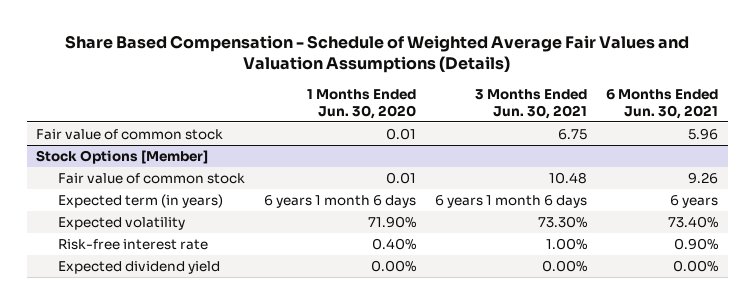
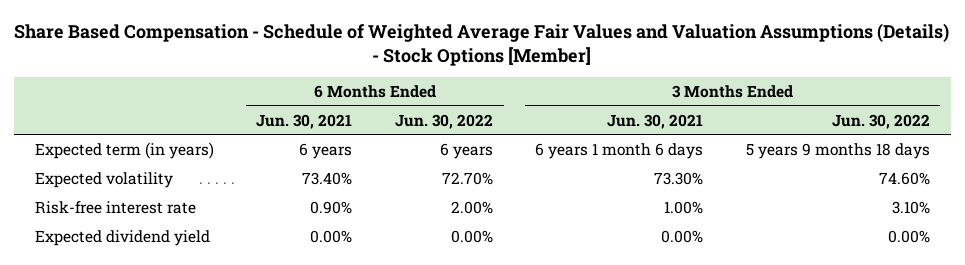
[65,34,690,74] Share Based Compensation - Schedule of Weighted Average Fair Values and Valuation Assumptions (Details) -> [14,22,950,66] Share Based Compensation - Schedule of Weighted Average Fair Values and Valuation Assumptions (Details) - Stock Options [Member]
[307,88,417,120] 1 Months Ended Jun. 30, 2020 -> none
none -> [394,113,493,129] Jun. 30, 2022
none -> [831,113,930,129] Jun. 30, 2022
[36,128,224,140] Fair value of common stock -> none
[36,149,209,164] Stock Options [Member] -> none
[57,172,245,184] Fair value of common stock -> none

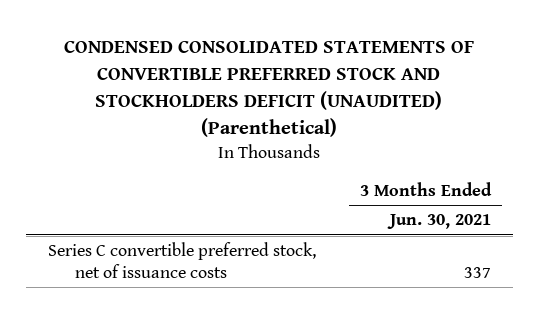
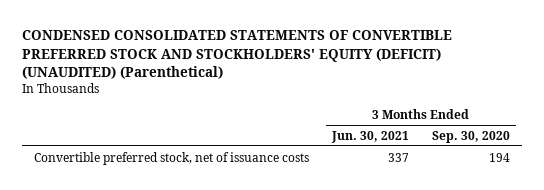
[64,39,475,138] CONDENSED CONSOLIDATED STATEMENTS OF CONVERTIBLE PREFERRED STOCK AND STOCKHOLDERS DEFICIT (UNAUDITED) (Parenthetical) -> [22,30,453,79] CONDENSED CONSOLIDATED STATEMENTS OF CONVERTIBLE PREFERRED STOCK AND STOCKHOLDERS' EQUITY (DEFICIT) (UNAUDITED) (Parenthetical)
none -> [432,130,511,143] Sep. 30, 2020
[47,242,316,278] Series C convertible preferred stock, net of issuance costs -> [33,151,309,165] Convertible preferred stock, net of issuance costs

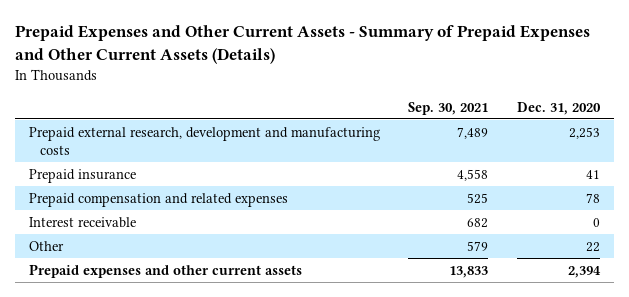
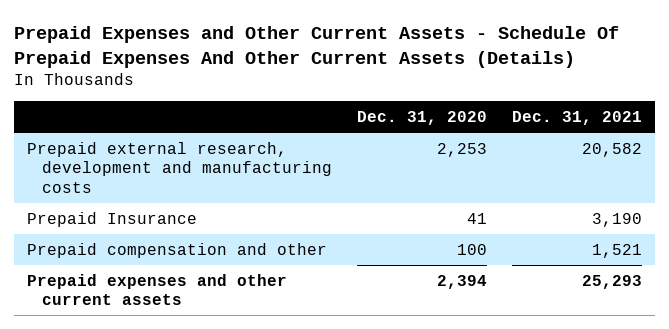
[14,25,590,65] Prepaid Expenses and Other Current Assets - Summary of Prepaid Expenses and Other Current Assets (Details) -> [14,26,620,68] Prepaid Expenses and Other Current Assets - Schedule Of Prepaid Expenses And Other Current Assets (Details)
[408,101,489,115] Sep. 30, 2021 -> none
none -> [512,110,643,125] Dec. 31, 2021
[28,192,288,207] Prepaid compensation and related expenses -> none
[28,216,136,228] Interest receivable -> none
[28,168,136,183] Prepaid insurance -> [26,211,197,227] Prepaid Insurance
[28,240,64,251] Other -> [26,242,327,258] Prepaid compensation and other
[585,241,600,252] 22 -> [457,243,488,255] 100

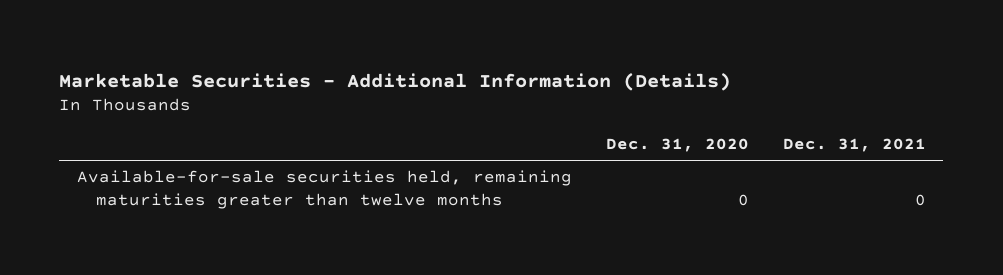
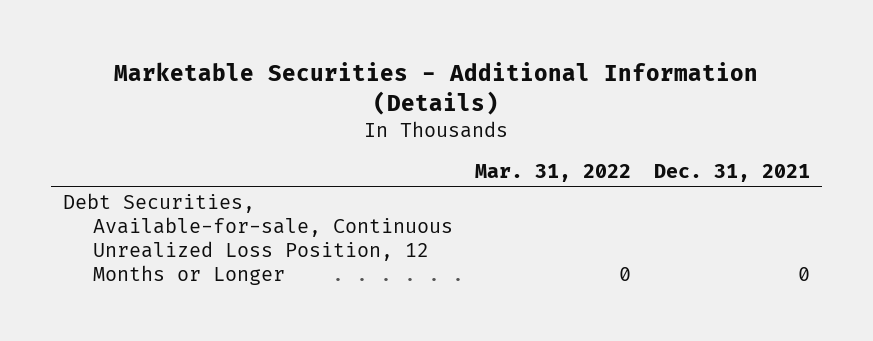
[605,138,749,153] Dec. 31, 2020 -> none
none -> [475,164,632,183] Mar. 31, 2022
[76,170,572,210] Available-for-sale securities held, remaining maturities greater than twelve months -> [62,192,453,286] Debt Securities, Available-for-sale, Continuous Unrealized Loss Position, 12 Months or Longer

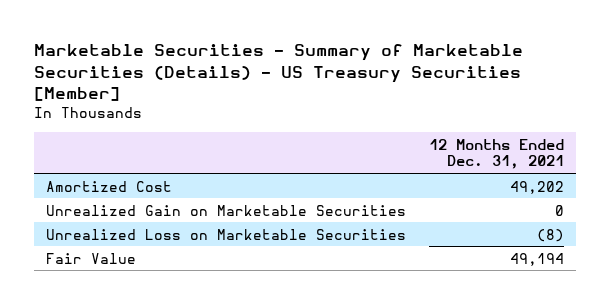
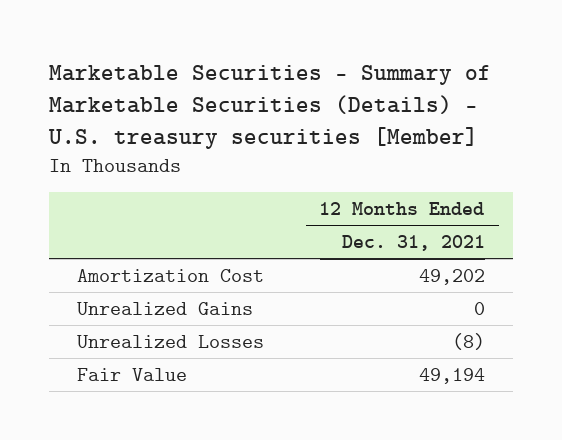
[34,43,524,102] Marketable Securities - Summary of Marketable Securities (Details) - US Treasury Securities [Member] -> [47,65,491,149] Marketable Securities - Summary of Marketable Securities (Details) - U.S. treasury securities [Member]
[45,180,172,192] Amortized Cost -> [76,268,264,282] Amortization Cost
[45,204,406,216] Unrealized Gain on Marketable Securities -> [76,301,253,315] Unrealized Gains
[45,228,406,240] Unrealized Loss on Marketable Securities -> [76,334,264,348] Unrealized Losses

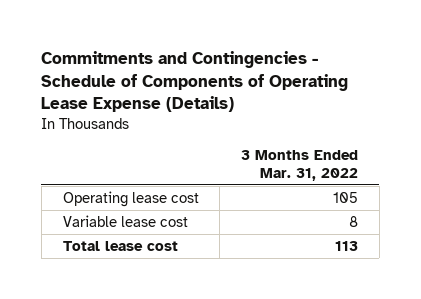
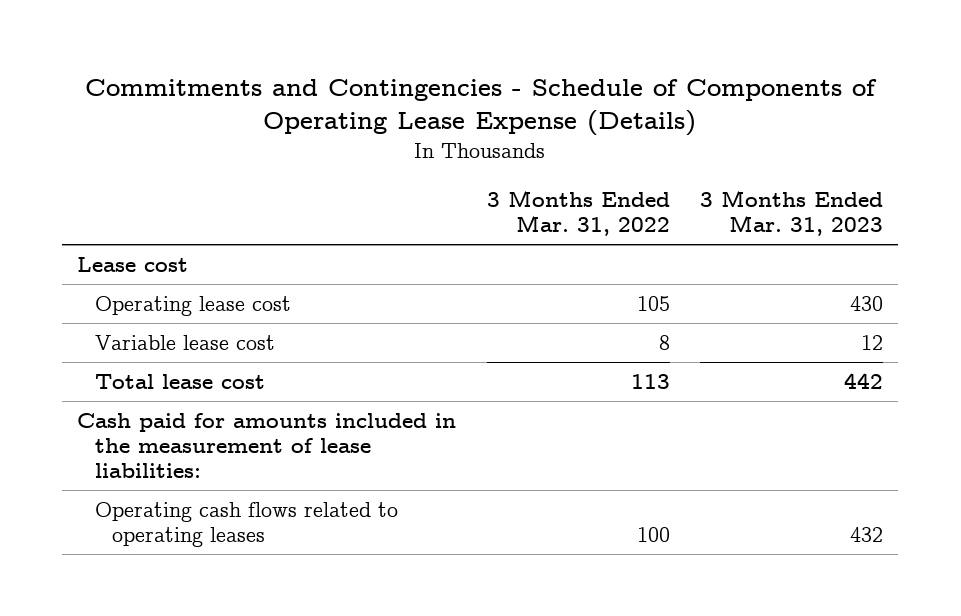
none -> [700,189,884,236] 3 Months Ended Mar. 31, 2023
none -> [77,257,189,273] Lease cost
none -> [77,413,457,479] Cash paid for amounts included in the measurement of lease liabilities:
none -> [94,502,398,548] Operating cash flows related to operating leases

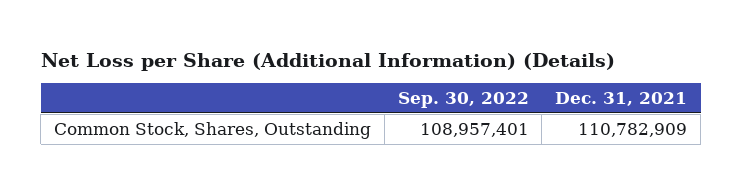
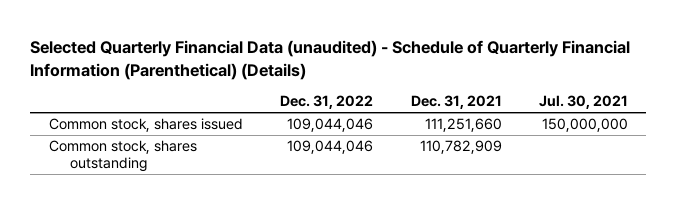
[40,52,615,71] Net Loss per Share (Additional Information) (Details) -> [30,40,631,80] Selected Quarterly Financial Data (unaudited) - Schedule of Quarterly Financial Information (Parenthetical) (Details)
[397,92,529,109] Sep. 30, 2022 -> none
none -> [280,95,374,110] Dec. 31, 2022
none -> [538,95,628,110] Jul. 30, 2021
none -> [49,118,244,133] Common stock, shares issued
[53,121,371,139] Common Stock, Shares, Outstanding -> [49,140,198,173] Common stock, shares outstanding

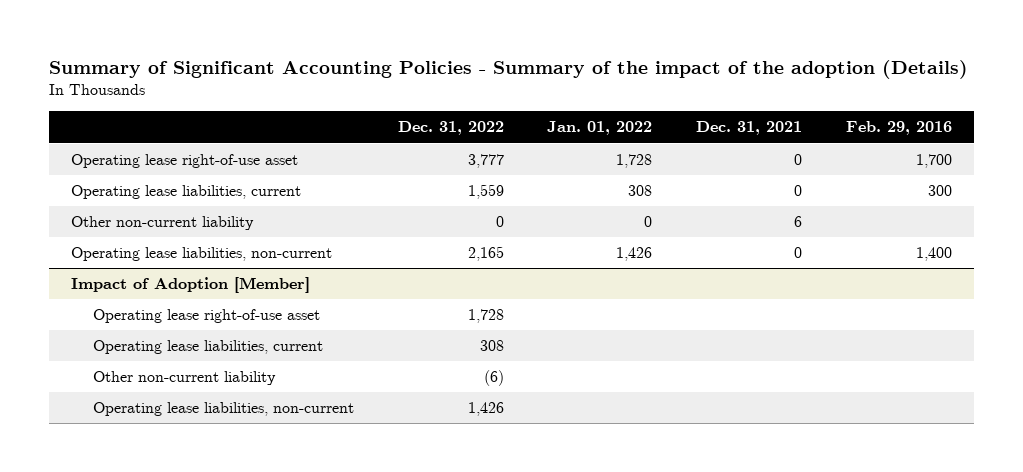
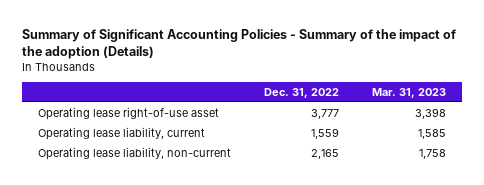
[547,121,653,136] Jan. 01, 2022 -> none
[696,121,803,136] Dec. 31, 2021 -> none
[845,121,952,136] Feb. 29, 2016 -> none
none -> [371,87,446,98] Mar. 31, 2023
[70,216,254,231] Other non-current liability -> none
[70,277,310,294] Impact of Adoption [Member] -> none
[93,309,321,324] Operating lease right-of-use asset -> none
[93,340,324,355] Operating lease liabilities, current -> none
[93,371,277,386] Other non-current liability -> none
[93,402,355,417] Operating lease liabilities, non-current -> none
[70,185,301,200] Operating lease liabilities, current -> [38,127,206,141] Operating lease liability, current
[70,247,332,262] Operating lease liabilities, non-current -> [38,147,232,161] Operating lease liability, non-current

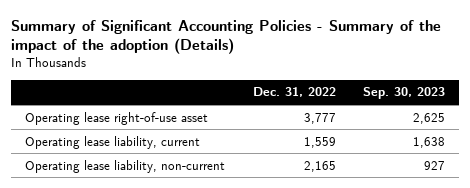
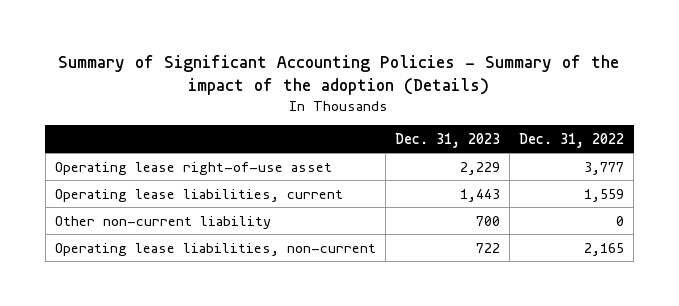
[363,87,446,100] Sep. 30, 2023 -> none
none -> [394,132,500,148] Dec. 31, 2023
[24,135,200,149] Operating lease liability, current -> [54,188,343,202] Operating lease liabilities, current
none -> [54,215,271,229] Other non-current liability
[24,159,225,173] Operating lease liability, non-current -> [54,242,376,256] Operating lease liabilities, non-current

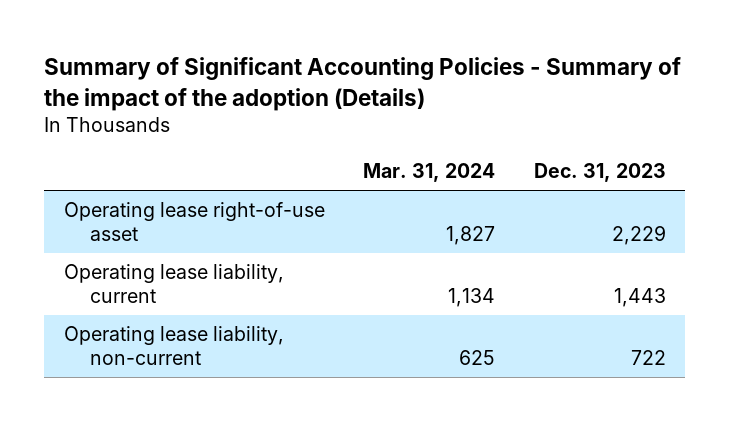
[519,132,625,148] Dec. 31, 2022 -> none
none -> [363,163,496,183] Mar. 31, 2024
[54,215,271,229] Other non-current liability -> none
[54,188,343,202] Operating lease liabilities, current -> [63,264,284,304] Operating lease liability, current
[54,242,376,256] Operating lease liabilities, non-current -> [63,326,284,366] Operating lease liability, non-current

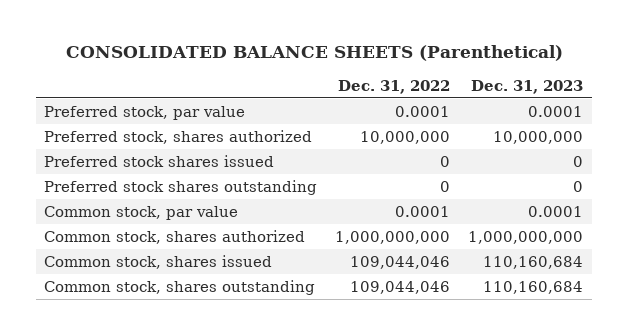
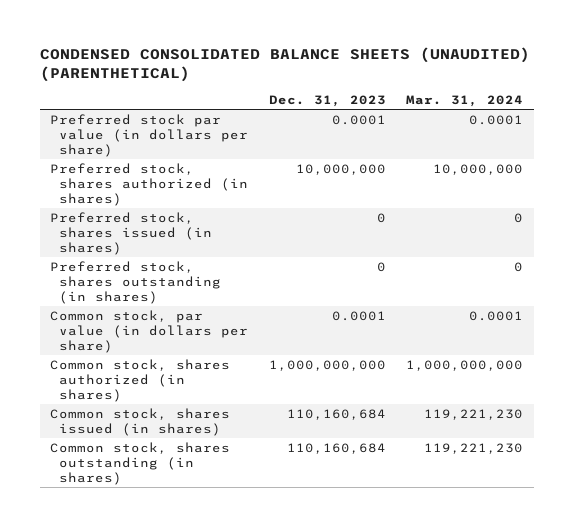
[65,45,563,62] CONSOLIDATED BALANCE SHEETS (Parenthetical) -> [40,46,531,82] CONDENSED CONSOLIDATED BALANCE SHEETS (UNAUDITED) (PARENTHETICAL)
[338,79,451,94] Dec. 31, 2022 -> none
none -> [406,94,524,107] Mar. 31, 2024
[44,105,246,120] Preferred stock, par value -> [50,113,249,157] Preferred stock par value (in dollars per share)
[44,129,313,144] Preferred stock, shares authorized -> [50,162,249,206] Preferred stock, shares authorized (in shares)
[44,154,275,167] Preferred stock shares issued -> [50,211,213,255] Preferred stock, shares issued (in shares)
[44,179,318,195] Preferred stock shares outstanding -> [50,260,222,304] Preferred stock, shares outstanding (in shares)
[44,205,239,220] Common stock, par value -> [50,309,249,353] Common stock, par value (in dollars per share)
[44,229,306,244] Common stock, shares authorized -> [50,358,231,402] Common stock, shares authorized (in shares)
[44,254,273,269] Common stock, shares issued -> [50,407,231,436] Common stock, shares issued (in shares)
[44,279,316,295] Common stock, shares outstanding -> [50,441,231,485] Common stock, shares outstanding (in shares)

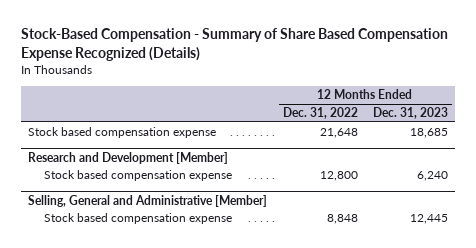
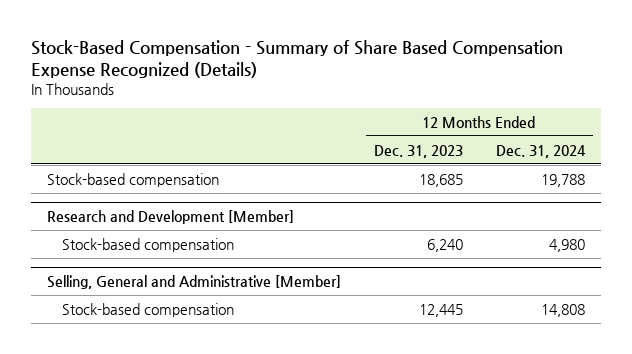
[282,107,358,120] Dec. 31, 2022 -> none
none -> [495,144,586,158] Dec. 31, 2024
[28,127,217,139] Stock based compensation expense -> [47,172,220,187] Stock-based compensation
[43,170,232,182] Stock based compensation expense -> [62,237,235,252] Stock-based compensation
[43,213,232,225] Stock based compensation expense -> [62,302,235,317] Stock-based compensation

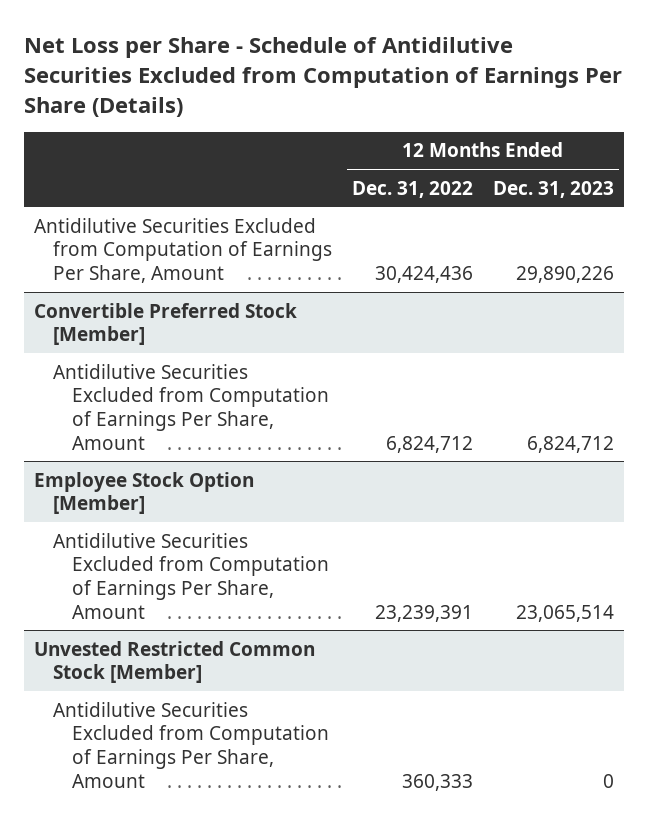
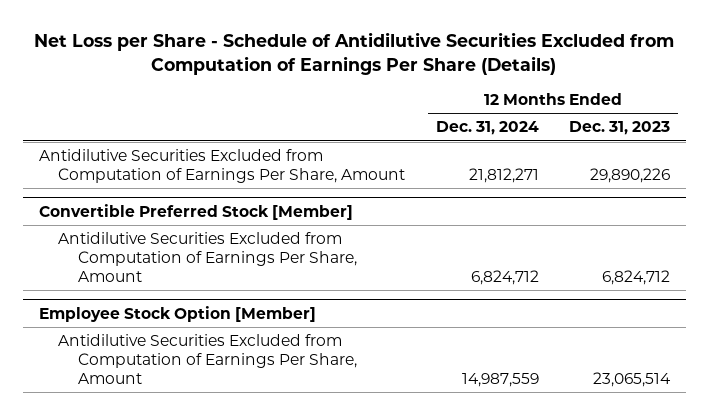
[351,180,473,198] Dec. 31, 2022 -> none
none -> [435,121,539,136] Dec. 31, 2024
[33,640,315,684] Unvested Restricted Common Stock [Member] -> none
[52,701,329,788] Antidilutive Securities Excluded from Computation of Earnings Per Share, Amount -> none

